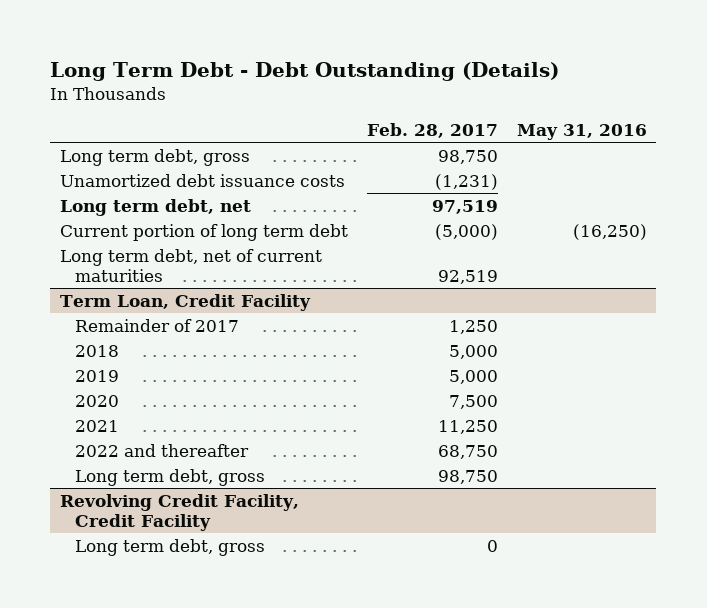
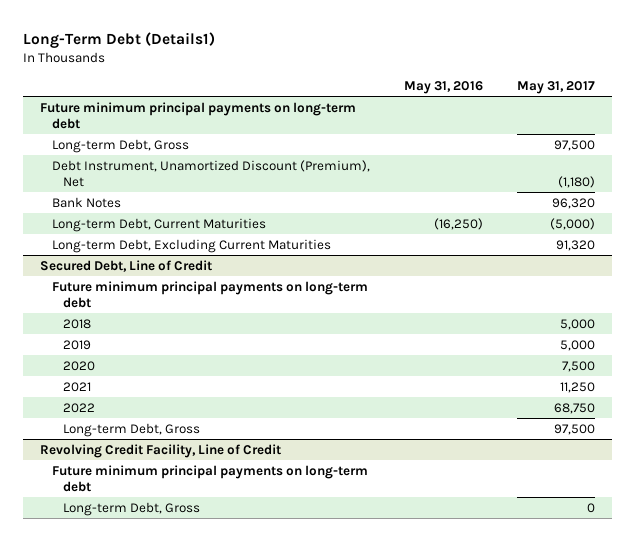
[50,61,560,81] Long Term Debt - Debt Outstanding (Details) -> [23,31,216,48] Long-Term Debt (Details1)
[366,122,498,138] Feb. 28, 2017 -> none
none -> [516,80,595,94] May 31, 2017
[59,293,311,311] Term Loan, Credit Facility -> none
[74,318,239,332] Remainder of 2017 -> none
[74,344,119,357] 2018 -> none
[74,369,119,382] 2019 -> none
[74,394,119,407] 2020 -> none
[74,419,119,432] 2021 -> none
[74,443,249,457] 2022 and thereafter -> none
[74,468,265,486] Long term debt, gross -> none
none -> [40,101,357,130] Future minimum principal payments on long-term debt
[59,148,250,166] Long term debt, gross -> [51,138,189,153] Long-term Debt, Gross
[59,173,345,187] Unamortized debt issuance costs -> [51,159,370,188] Debt Instrument, Unamortized Discount (Premium), Net
[59,198,251,216] Long term debt, net -> [51,196,121,208] Bank Notes
[59,223,348,241] Current portion of long term debt -> [51,217,266,232] Long-term Debt, Current Maturities
[59,248,322,282] Long term debt, net of current maturities -> [51,238,331,253] Long-term Debt, Excluding Current Maturities
none -> [40,259,213,272] Secured Debt, Line of Credit
none -> [51,280,368,309] Future minimum principal payments on long-term debt
none -> [63,318,92,329] 2018
none -> [63,339,92,350] 2019
none -> [63,360,96,371] 2020
none -> [63,381,92,392] 2021
none -> [63,402,96,413] 2022
none -> [63,422,201,437] Long-term Debt, Gross
[59,493,299,531] Revolving Credit Facility, Credit Facility -> [40,443,282,458] Revolving Credit Facility, Line of Credit
none -> [51,464,368,493] Future minimum principal payments on long-term debt
[74,538,265,556] Long term debt, gross -> [63,501,201,516] Long-term Debt, Gross

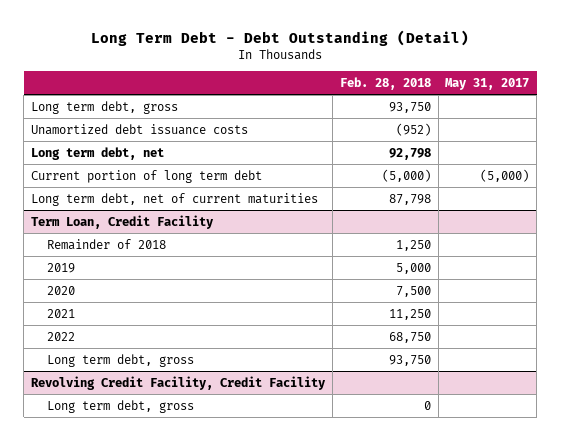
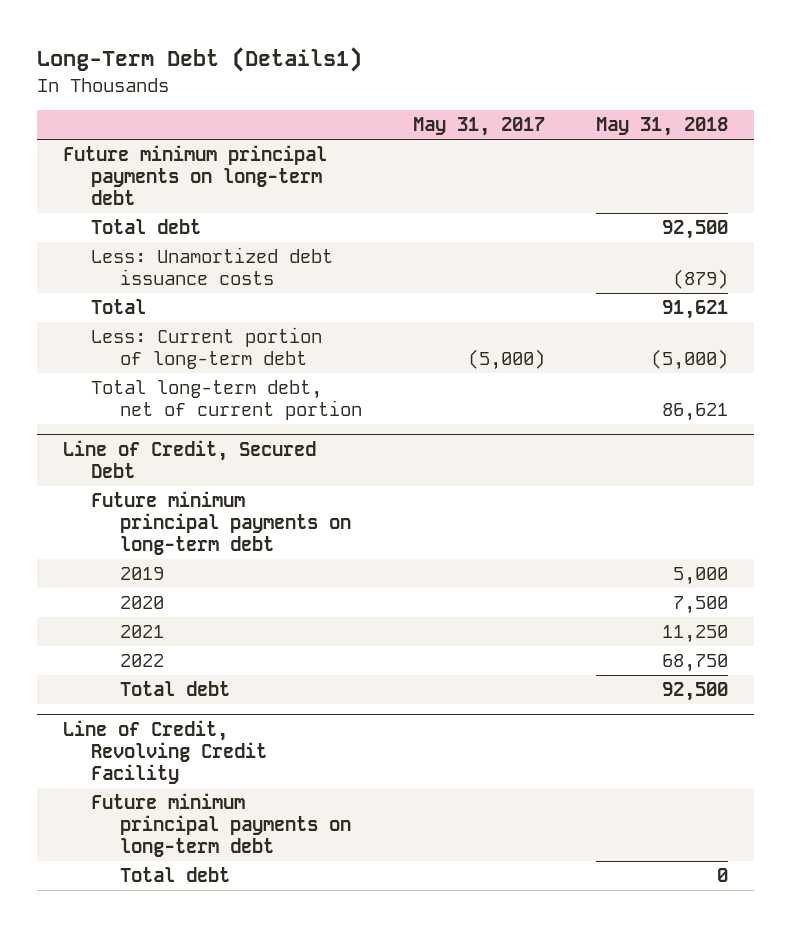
[91,29,470,46] Long Term Debt - Debt Outstanding (Detail) -> [37,47,363,73] Long-Term Debt (Details1)
[339,76,431,90] Feb. 28, 2018 -> none
none -> [596,117,729,137] May 31, 2018
[31,214,215,229] Term Loan, Credit Facility -> none
[46,238,166,250] Remainder of 2018 -> none
[46,262,75,273] 2019 -> none
[46,285,75,295] 2020 -> none
[46,308,75,318] 2021 -> none
[46,331,75,341] 2022 -> none
[46,353,194,367] Long term debt, gross -> none
none -> [62,145,327,205] Future minimum principal payments on long-term debt
[31,100,179,114] Long term debt, gross -> [91,219,202,235] Total debt
[31,123,249,135] Unamortized debt issuance costs -> [91,247,334,286] Less: Unamortized debt issuance costs
[31,146,165,160] Long term debt, net -> [91,299,147,315] Total
[31,169,263,183] Current portion of long term debt -> [91,327,323,370] Less: Current portion of long-term debt
[31,192,319,206] Long term debt, net of current maturities -> [91,380,363,421] Total long-term debt, net of current portion
none -> [62,440,316,478] Line of Credit, Secured Debt
none -> [91,491,352,555] Future minimum principal payments on long-term debt
none -> [120,567,165,581] 2019
none -> [120,596,165,610] 2020
none -> [120,625,165,639] 2021
none -> [120,654,165,668] 2022
none -> [120,681,231,697] Total debt
[31,375,327,390] Revolving Credit Facility, Credit Facility -> [62,720,268,784] Line of Credit, Revolving Credit Facility
none -> [91,793,352,857] Future minimum principal payments on long-term debt
[46,399,194,413] Long term debt, gross -> [120,867,231,883] Total debt

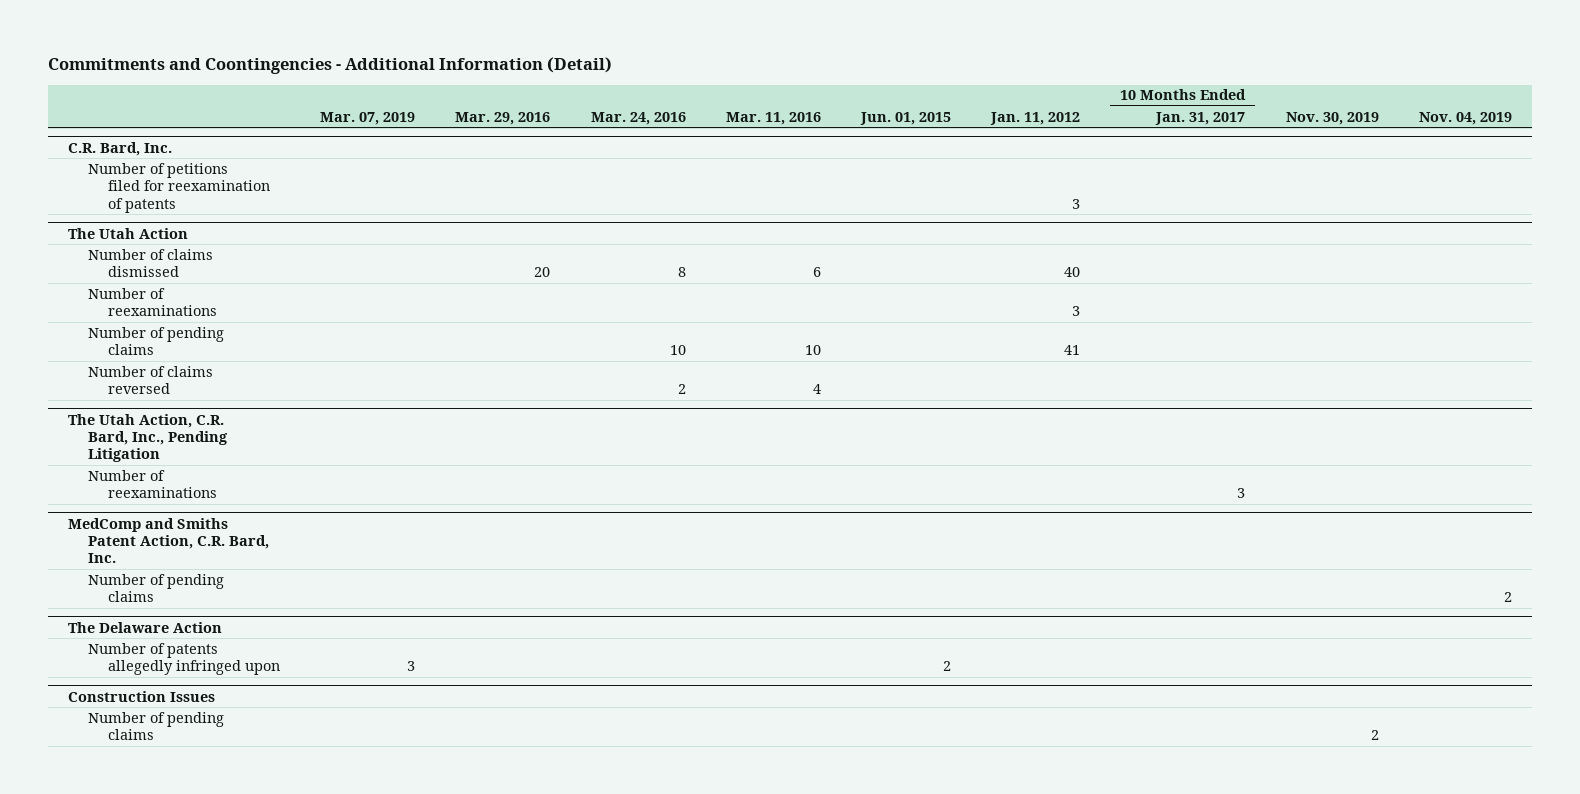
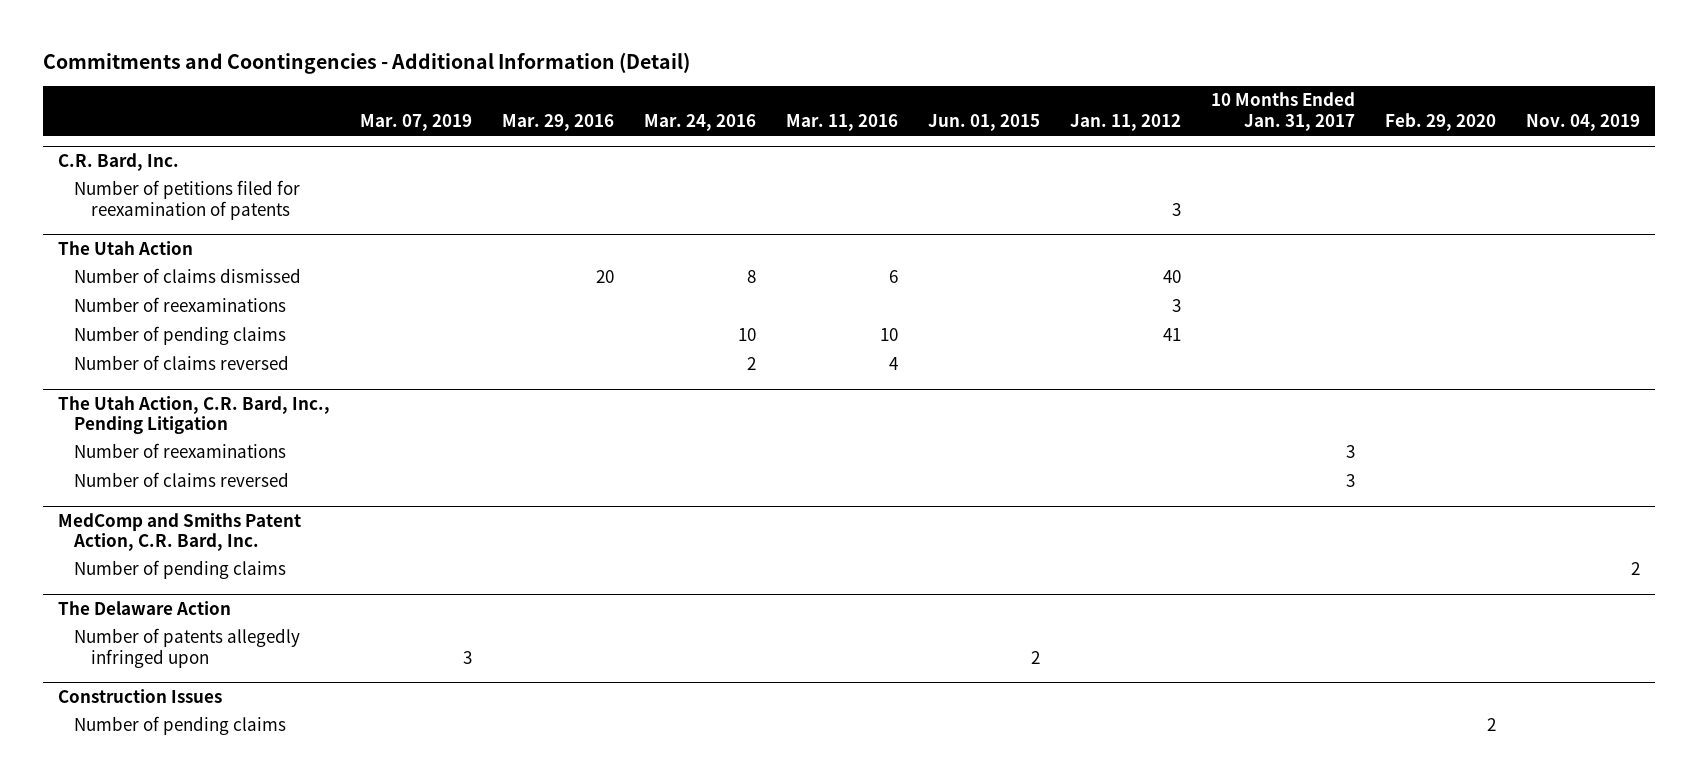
[1285,111,1379,125] Nov. 30, 2019 -> none
none -> [1384,112,1496,131] Feb. 29, 2020
none -> [74,472,290,488] Number of claims reversed

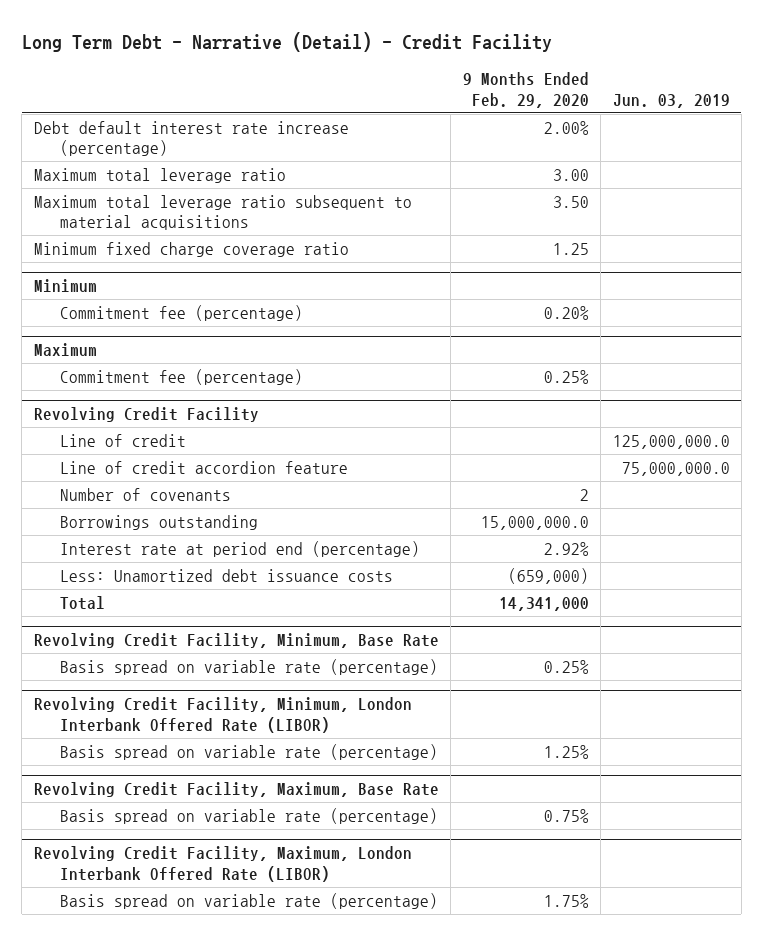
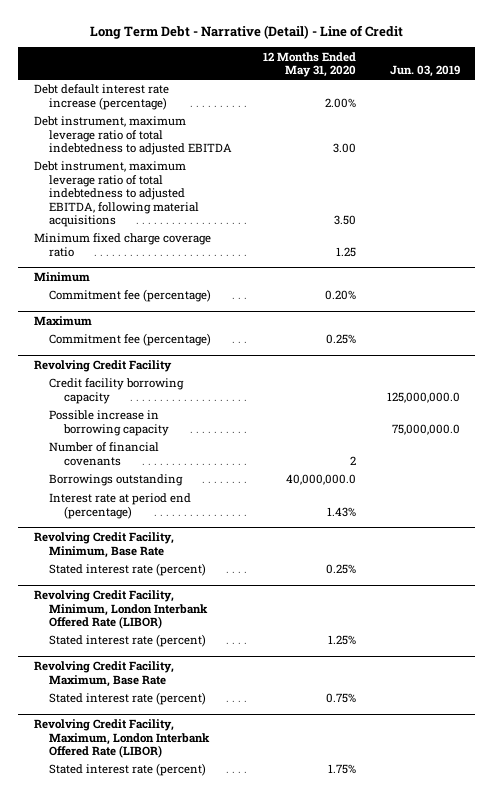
[21,32,552,53] Long Term Debt - Narrative (Detail) - Credit Facility -> [89,24,403,39] Long Term Debt - Narrative (Detail) - Line of Credit
[462,72,589,108] 9 Months Ended Feb. 29, 2020 -> none
none -> [262,51,356,78] 12 Months Ended May 31, 2020
[33,167,286,183] Maximum total leverage ratio -> [33,116,232,156] Debt instrument, maximum leverage ratio of total indebtedness to adjusted EBITDA
[33,194,412,231] Maximum total leverage ratio subsequent to material acquisitions -> [33,161,199,228] Debt instrument, maximum leverage ratio of total indebtedness to adjusted EBITDA, following material acquisitions
[59,433,186,447] Line of credit -> [48,378,184,404] Credit facility borrowing capacity
[59,460,348,474] Line of credit accordion feature -> [48,410,169,436] Possible increase in borrowing capacity
[59,487,231,501] Number of covenants -> [48,442,159,466] Number of financial covenants
[59,568,393,582] Less: Unamortized debt issuance costs -> none
[59,595,105,610] Total -> none
[59,658,438,675] Basis spread on variable rate (percentage) -> [48,563,206,577] Stated interest rate (percent)
[59,743,438,760] Basis spread on variable rate (percentage) -> [48,634,206,648] Stated interest rate (percent)
[59,807,438,824] Basis spread on variable rate (percentage) -> [48,692,206,706] Stated interest rate (percent)
[59,892,438,909] Basis spread on variable rate (percentage) -> [48,763,206,777] Stated interest rate (percent)

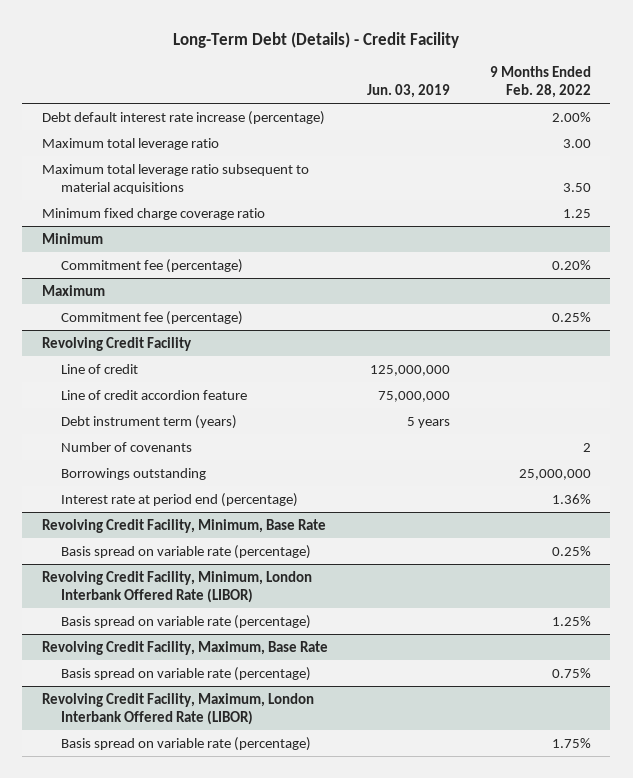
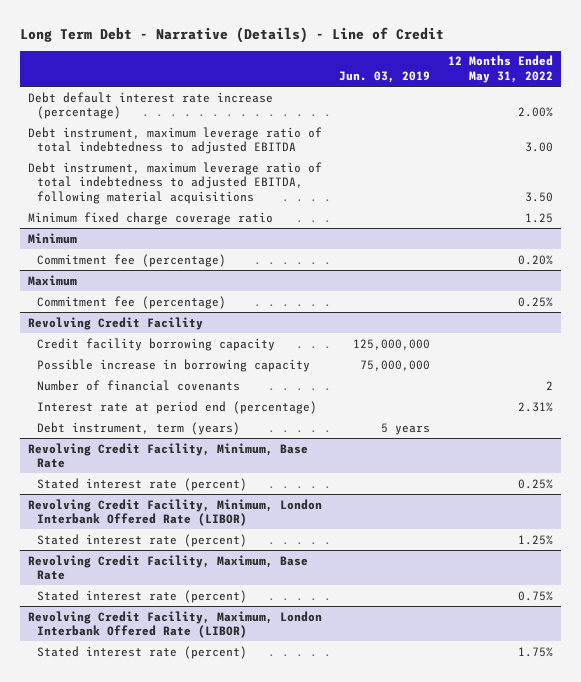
[173,31,460,48] Long-Term Debt (Details) - Credit Facility -> [19,26,444,43] Long Term Debt - Narrative (Details) - Line of Credit
[489,65,591,98] 9 Months Ended Feb. 28, 2022 -> none
none -> [447,55,553,84] 12 Months Ended May 31, 2022
[42,137,220,150] Maximum total leverage ratio -> [28,126,323,155] Debt instrument, maximum leverage ratio of total indebtedness to adjusted EBITDA
[42,163,310,194] Maximum total leverage ratio subsequent to material acquisitions -> [28,161,323,205] Debt instrument, maximum leverage ratio of total indebtedness to adjusted EBITDA, following material acquisitions
[61,389,248,400] Line of credit accordion feature -> none
[61,414,238,429] Debt instrument term (years) -> none
[61,467,207,480] Borrowings outstanding -> none
[61,363,139,374] Line of credit -> [37,337,276,351] Credit facility borrowing capacity
none -> [37,358,311,372] Possible increase in borrowing capacity
[61,441,193,452] Number of covenants -> [37,379,241,391] Number of financial covenants
none -> [37,421,241,435] Debt instrument, term (years)
[61,544,312,559] Basis spread on variable rate (percentage) -> [37,477,248,491] Stated interest rate (percent)
[61,614,312,629] Basis spread on variable rate (percentage) -> [37,533,248,547] Stated interest rate (percent)
[61,666,312,681] Basis spread on variable rate (percentage) -> [37,589,248,603] Stated interest rate (percent)
[61,736,312,751] Basis spread on variable rate (percentage) -> [37,645,248,659] Stated interest rate (percent)

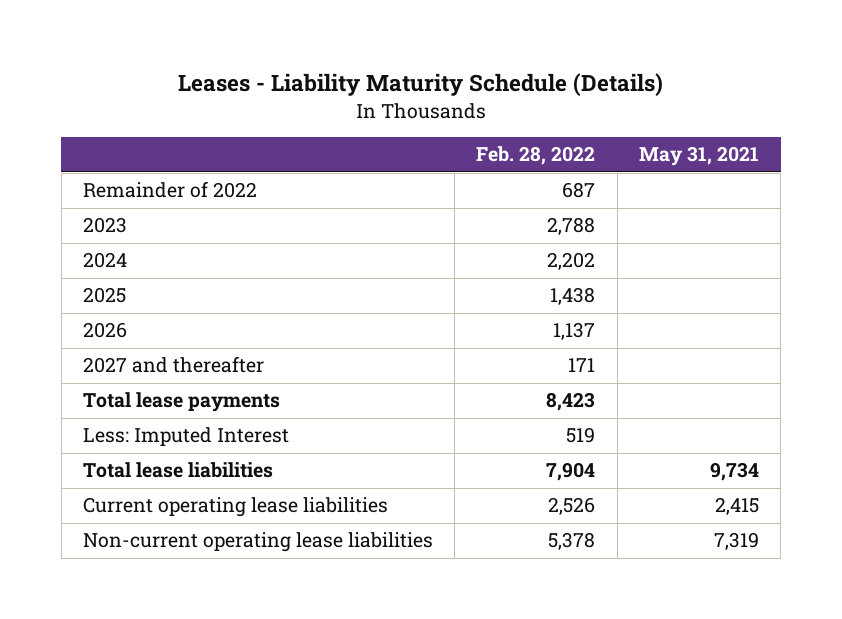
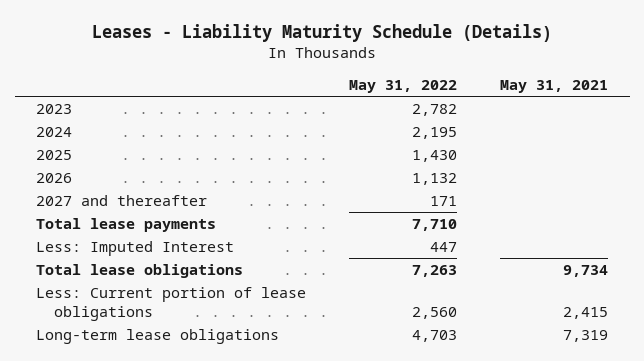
[476,146,596,166] Feb. 28, 2022 -> none
none -> [349,80,458,94] May 31, 2022
[83,181,258,199] Remainder of 2022 -> none
[83,462,274,479] Total lease liabilities -> [36,264,244,279] Total lease obligations
[83,497,389,518] Current operating lease liabilities -> [36,287,307,321] Less: Current portion of lease obligations
[83,532,434,553] Non-current operating lease liabilities -> [36,329,280,345] Long-term lease obligations

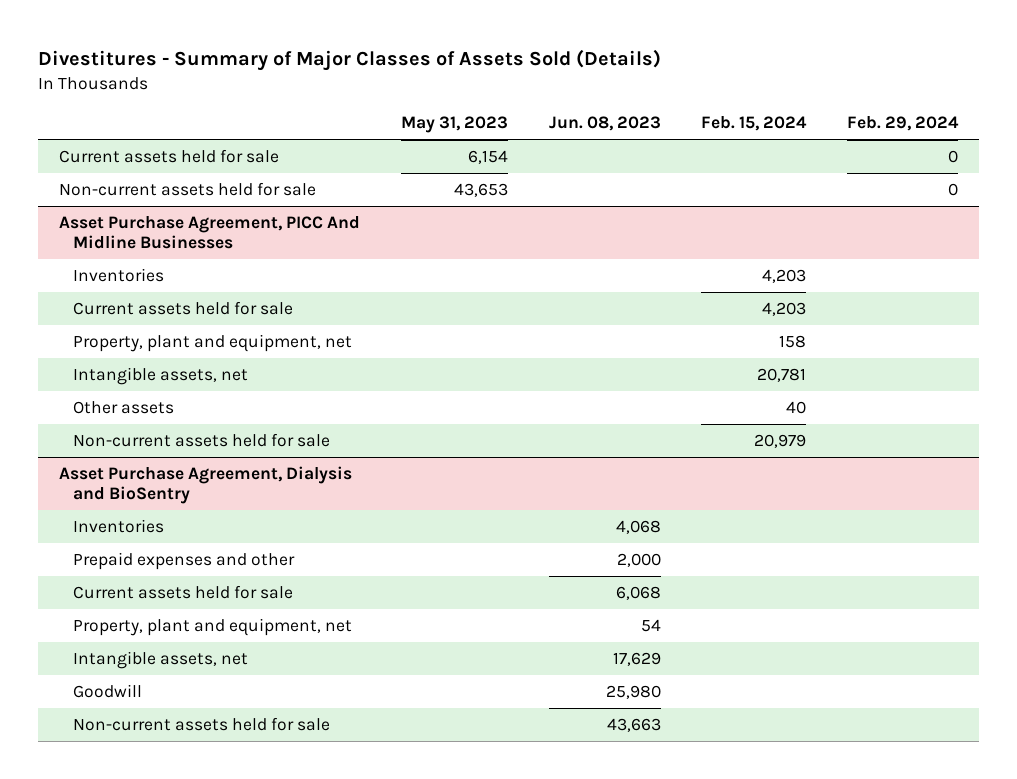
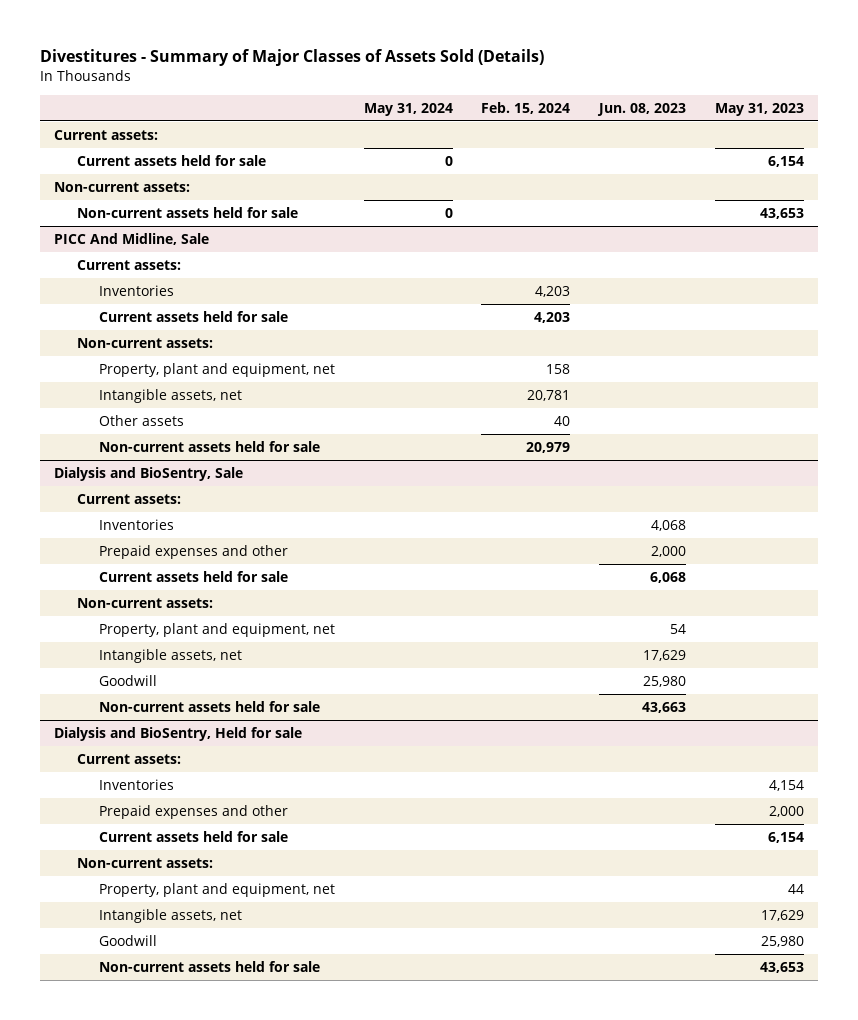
[847,116,960,132] Feb. 29, 2024 -> none
none -> [363,102,453,116] May 31, 2024
none -> [54,129,159,140] Current assets:
none -> [54,181,191,192] Non-current assets:
[58,215,360,250] Asset Purchase Agreement, PICC And Midline Businesses -> [54,232,210,245] PICC And Midline, Sale
none -> [76,259,181,270] Current assets:
none -> [76,337,213,348] Non-current assets:
[58,465,352,505] Asset Purchase Agreement, Dialysis and BioSentry -> [54,466,244,481] Dialysis and BioSentry, Sale
none -> [76,493,181,504] Current assets:
none -> [76,597,213,608] Non-current assets:
none -> [54,726,303,741] Dialysis and BioSentry, Held for sale
none -> [76,753,181,764] Current assets:
none -> [98,778,174,790] Inventories
none -> [98,804,288,819] Prepaid expenses and other
none -> [98,830,288,842] Current assets held for sale
none -> [76,857,213,868] Non-current assets:
none -> [98,882,335,897] Property, plant and equipment, net
none -> [98,908,242,923] Intangible assets, net
none -> [98,934,157,946] Goodwill
none -> [98,960,320,972] Non-current assets held for sale

